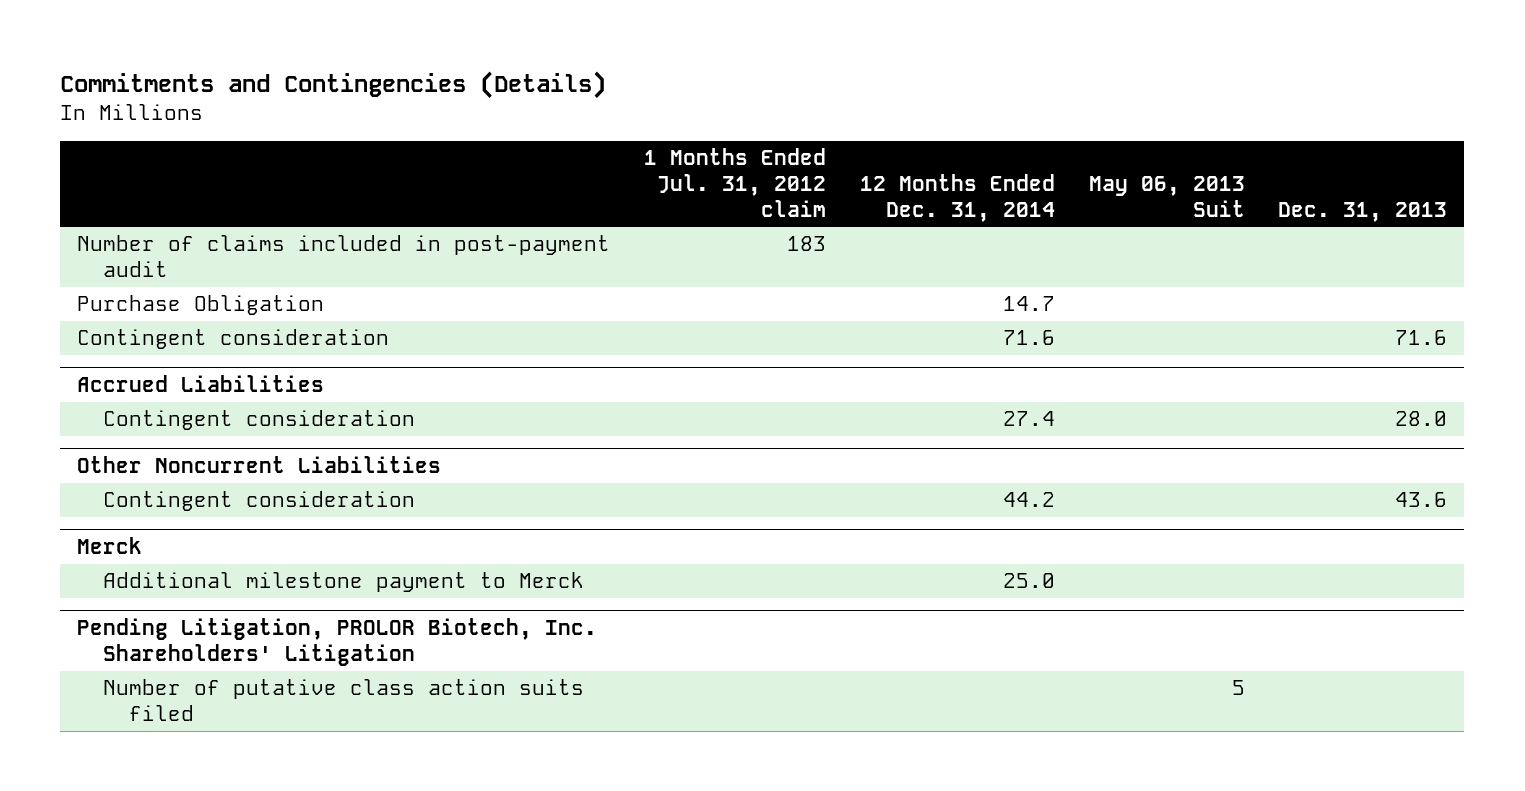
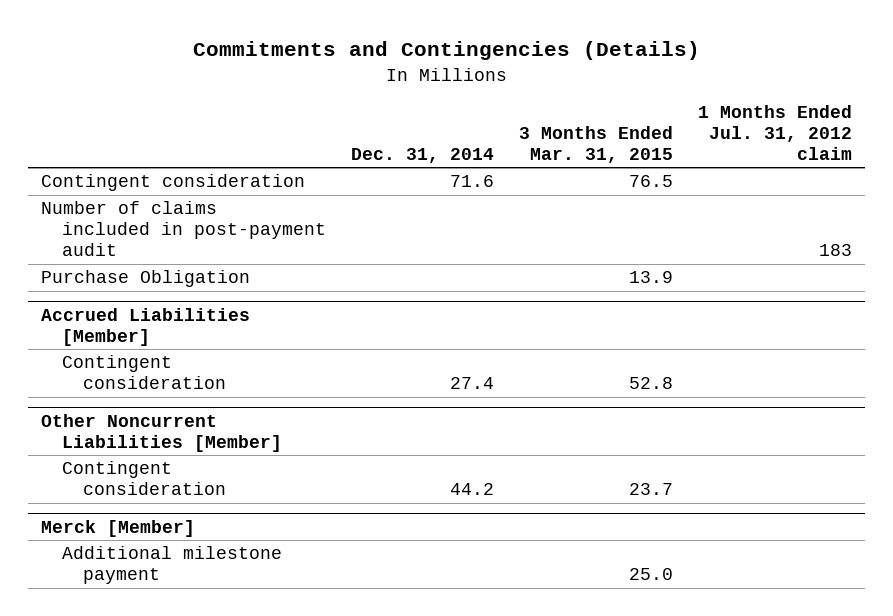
[859,173,1055,222] 12 Months Ended Dec. 31, 2014 -> none
[1088,175,1245,217] May 06, 2013 Suit -> none
[1278,201,1448,222] Dec. 31, 2013 -> none
none -> [350,148,494,164] Dec. 31, 2014
none -> [519,126,674,164] 3 Months Ended Mar. 31, 2015
[77,329,390,350] Contingent consideration -> [40,174,305,192] Contingent consideration
[77,375,325,393] Accrued Liabilities -> [40,307,250,346] Accrued Liabilities [Member]
[77,456,442,474] Other Noncurrent Liabilities -> [40,413,282,452] Other Noncurrent Liabilities [Member]
[77,618,598,667] Pending Litigation, PROLOR Biotech, Inc. Shareholders' Litigation -> none
[103,679,585,722] Number of putative class action suits filed -> none
[77,537,143,555] Merck -> [40,519,195,537] Merck [Member]
[103,572,585,593] Additional milestone payment to Merck -> [61,546,282,585] Additional milestone payment

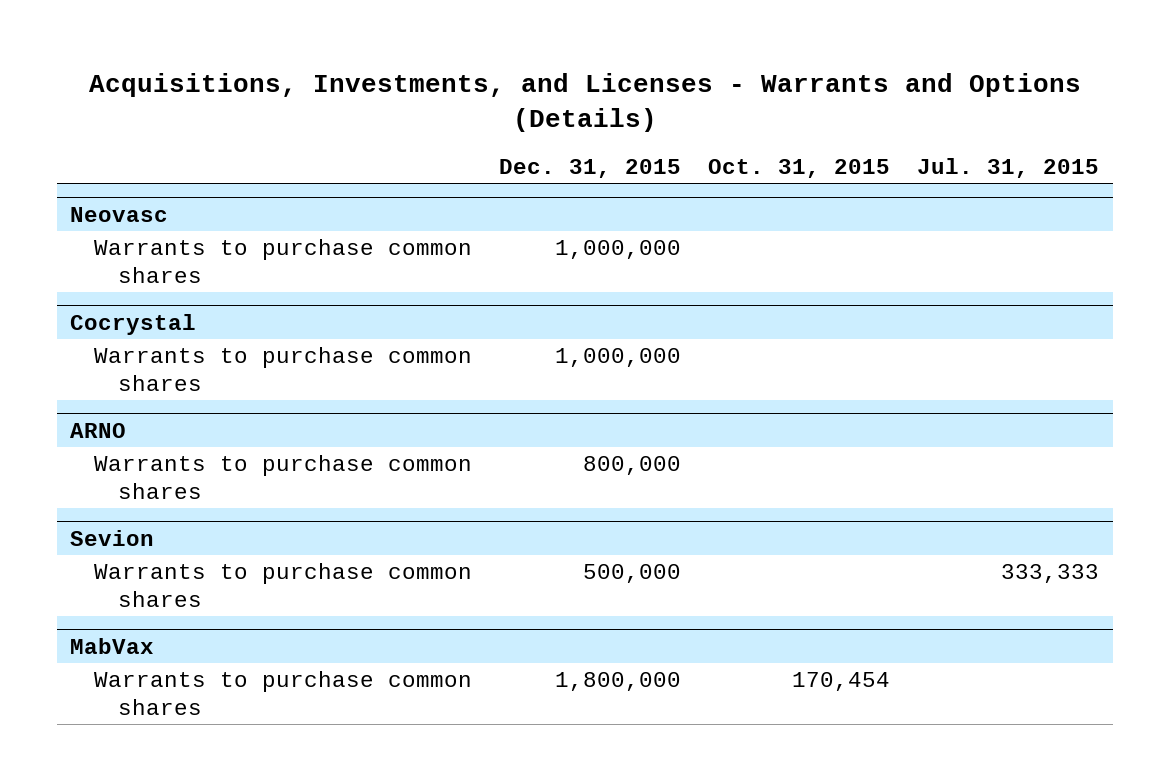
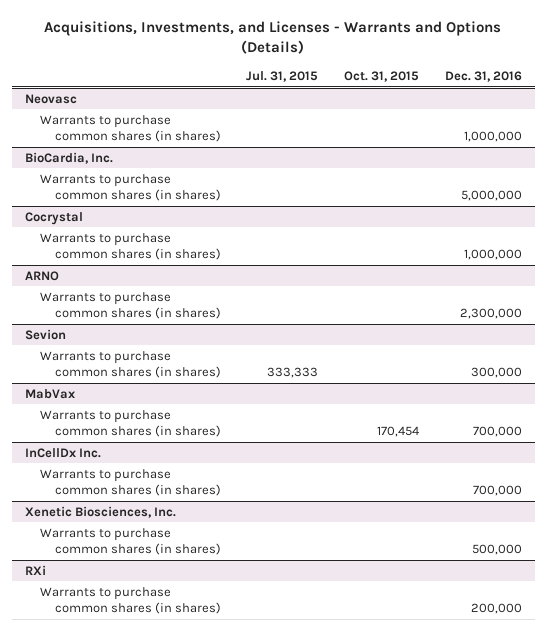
[499,159,682,179] Dec. 31, 2015 -> none
none -> [444,71,522,83] Dec. 31, 2016
[94,239,473,283] Warrants to purchase common shares -> [39,114,221,143] Warrants to purchase common shares (in shares)
none -> [24,151,113,164] BioCardia, Inc.
none -> [39,173,221,202] Warrants to purchase common shares (in shares)
[94,347,473,391] Warrants to purchase common shares -> [39,232,221,261] Warrants to purchase common shares (in shares)
[94,455,473,499] Warrants to purchase common shares -> [39,291,221,320] Warrants to purchase common shares (in shares)
[94,563,473,607] Warrants to purchase common shares -> [39,350,221,379] Warrants to purchase common shares (in shares)
[94,671,473,715] Warrants to purchase common shares -> [39,409,221,438] Warrants to purchase common shares (in shares)
none -> [24,447,101,458] InCellDx Inc.
none -> [39,468,221,497] Warrants to purchase common shares (in shares)
none -> [24,505,176,518] Xenetic Biosciences, Inc.
none -> [39,527,221,556] Warrants to purchase common shares (in shares)
none -> [24,564,46,575] RXi
none -> [39,586,221,615] Warrants to purchase common shares (in shares)

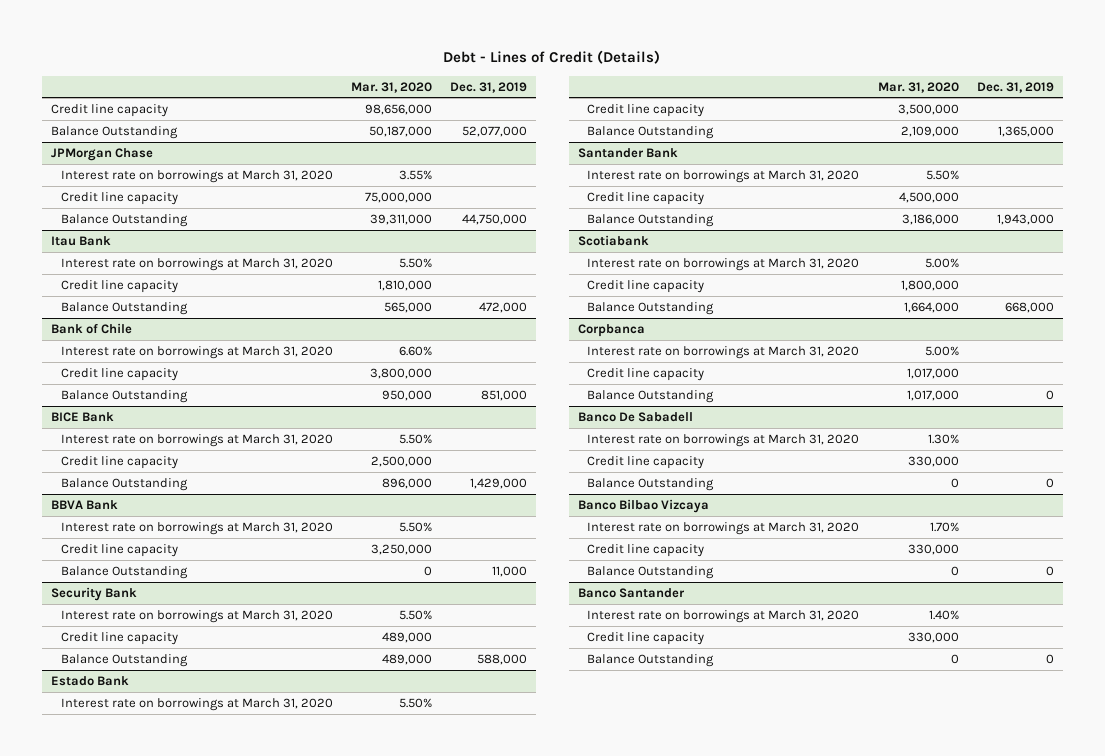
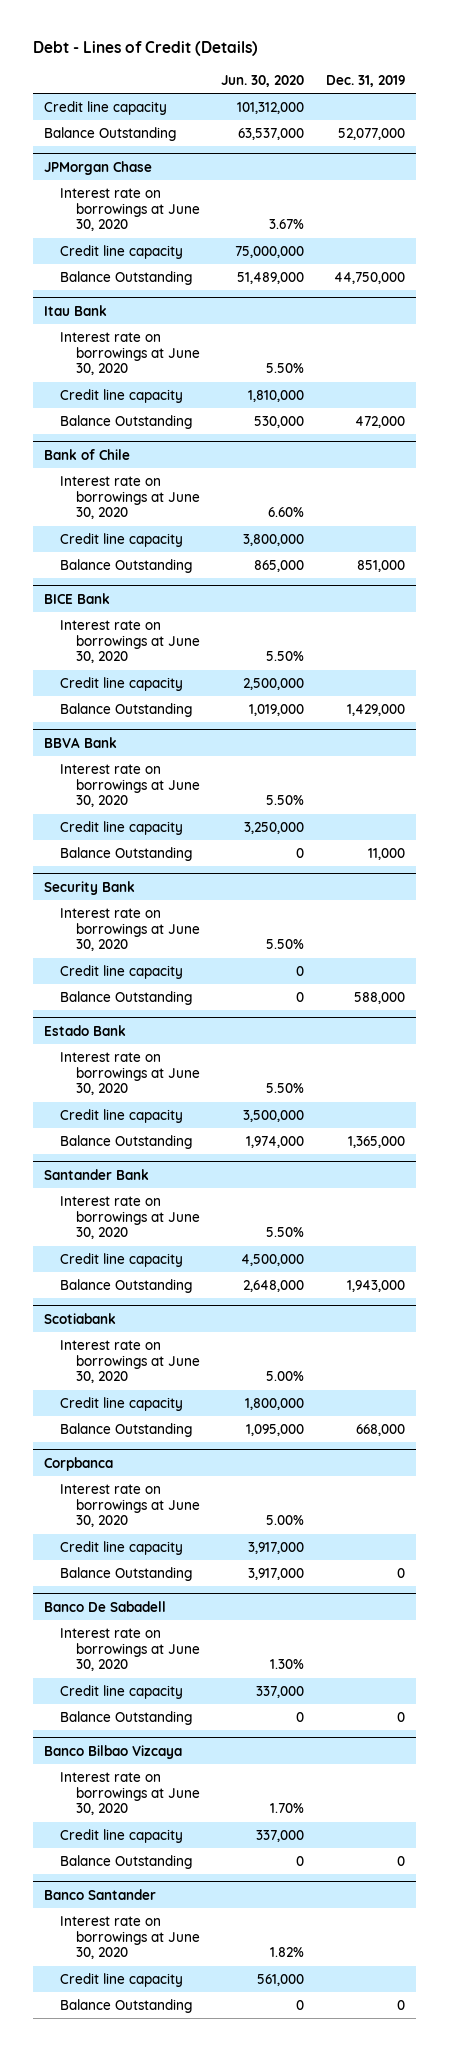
[350,81,432,93] Mar. 31, 2020 -> none
none -> [221,74,305,87] Jun. 30, 2020
[60,170,333,184] Interest rate on borrowings at March 31, 2020 -> [59,187,200,232] Interest rate on borrowings at June 30, 2020
[60,258,333,272] Interest rate on borrowings at March 31, 2020 -> [59,331,200,376] Interest rate on borrowings at June 30, 2020
[60,346,333,360] Interest rate on borrowings at March 31, 2020 -> [59,475,200,520] Interest rate on borrowings at June 30, 2020
[60,434,333,448] Interest rate on borrowings at March 31, 2020 -> [59,619,200,664] Interest rate on borrowings at June 30, 2020
[60,522,333,536] Interest rate on borrowings at March 31, 2020 -> [59,763,200,808] Interest rate on borrowings at June 30, 2020
[60,610,333,624] Interest rate on borrowings at March 31, 2020 -> [59,907,200,952] Interest rate on borrowings at June 30, 2020
[60,698,333,712] Interest rate on borrowings at March 31, 2020 -> [59,1051,200,1096] Interest rate on borrowings at June 30, 2020
[587,170,860,184] Interest rate on borrowings at March 31, 2020 -> [59,1195,200,1240] Interest rate on borrowings at June 30, 2020
[587,258,860,272] Interest rate on borrowings at March 31, 2020 -> [59,1339,200,1384] Interest rate on borrowings at June 30, 2020
[587,346,860,360] Interest rate on borrowings at March 31, 2020 -> [59,1483,200,1528] Interest rate on borrowings at June 30, 2020
[587,434,860,448] Interest rate on borrowings at March 31, 2020 -> [59,1627,200,1672] Interest rate on borrowings at June 30, 2020
[587,522,860,536] Interest rate on borrowings at March 31, 2020 -> [59,1771,200,1816] Interest rate on borrowings at June 30, 2020
[587,610,860,624] Interest rate on borrowings at March 31, 2020 -> [59,1915,200,1960] Interest rate on borrowings at June 30, 2020

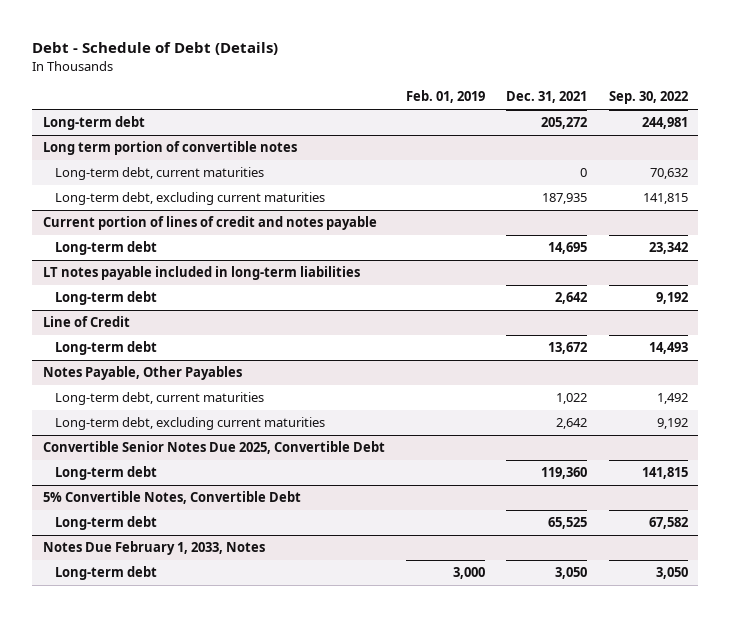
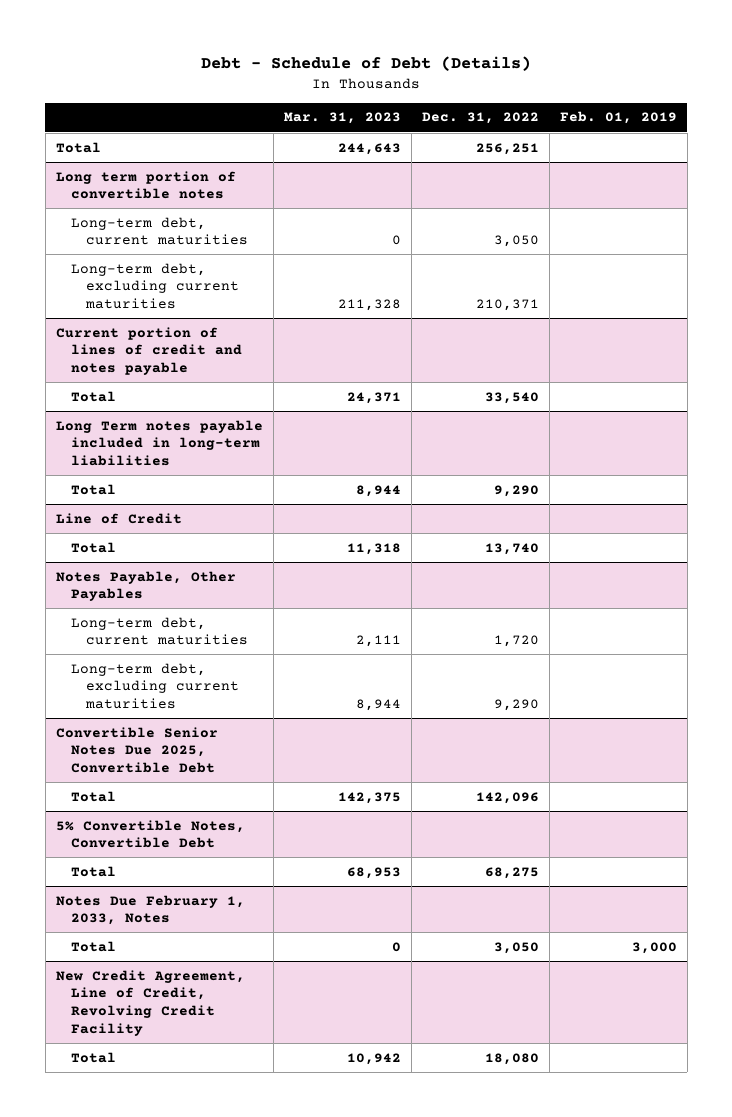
[506,91,588,104] Dec. 31, 2021 -> none
[608,91,688,105] Sep. 30, 2022 -> none
none -> [283,112,401,125] Mar. 31, 2023
none -> [421,112,539,125] Dec. 31, 2022
[42,116,145,131] Long-term debt -> [55,141,101,153] Total
[54,241,157,256] Long-term debt -> [71,390,117,402] Total
[42,266,360,281] LT notes payable included in long-term liabilities -> [55,419,263,466] Long Term notes payable included in long-term liabilities
[54,291,157,306] Long-term debt -> [71,483,117,495] Total
[54,341,157,356] Long-term debt -> [71,541,117,553] Total
[54,466,157,481] Long-term debt -> [71,790,117,802] Total
[54,516,157,531] Long-term debt -> [71,865,117,877] Total
[54,566,157,581] Long-term debt -> [71,940,117,952] Total
none -> [55,969,245,1036] New Credit Agreement, Line of Credit, Revolving Credit Facility
none -> [71,1051,117,1063] Total

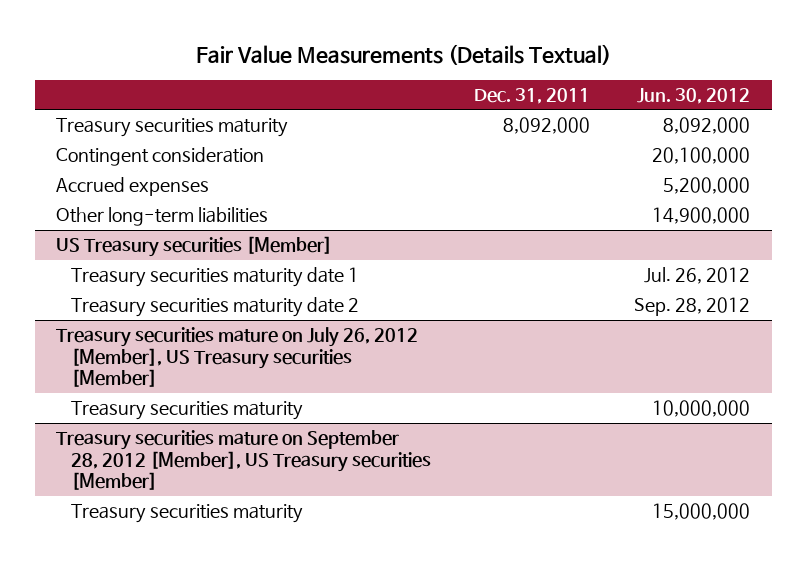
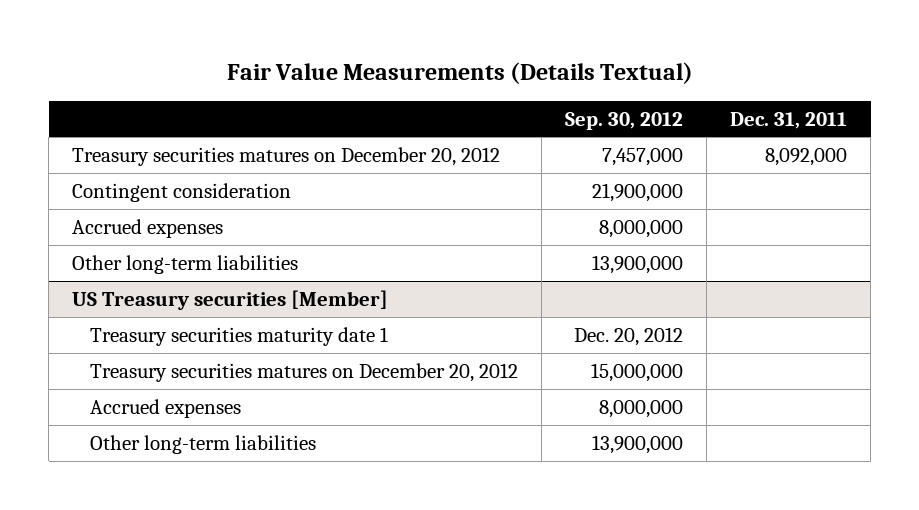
[636,87,750,104] Jun. 30, 2012 -> none
none -> [565,111,684,130] Sep. 30, 2012
[56,118,289,138] Treasury securities maturity -> [72,146,501,166] Treasury securities matures on December 20, 2012
[70,297,359,318] Treasury securities maturity date 2 -> none
[56,327,419,388] Treasury securities mature on July 26, 2012 [Member], US Treasury securities [Member] -> none
[70,401,303,421] Treasury securities maturity -> none
[56,430,431,491] Treasury securities mature on September 28, 2012 [Member], US Treasury securities [Member] -> none
[70,504,303,524] Treasury securities maturity -> none
none -> [90,362,519,382] Treasury securities matures on December 20, 2012
none -> [90,398,242,418] Accrued expenses
none -> [90,434,317,454] Other long-term liabilities

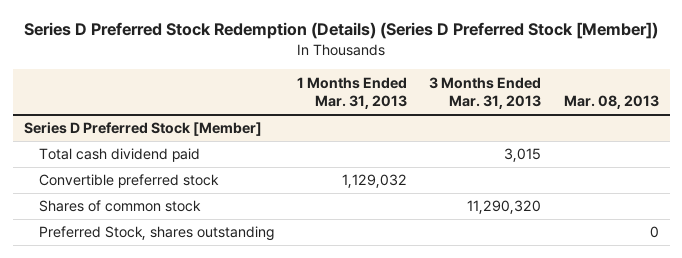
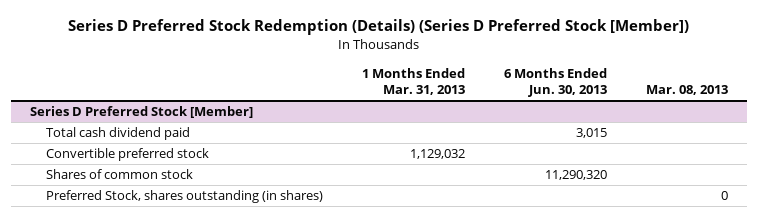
[429,76,542,110] 3 Months Ended Mar. 31, 2013 -> none
none -> [503,67,607,98] 6 Months Ended Jun. 30, 2013
[39,226,275,242] Preferred Stock, shares outstanding -> [45,190,323,204] Preferred Stock, shares outstanding (in shares)

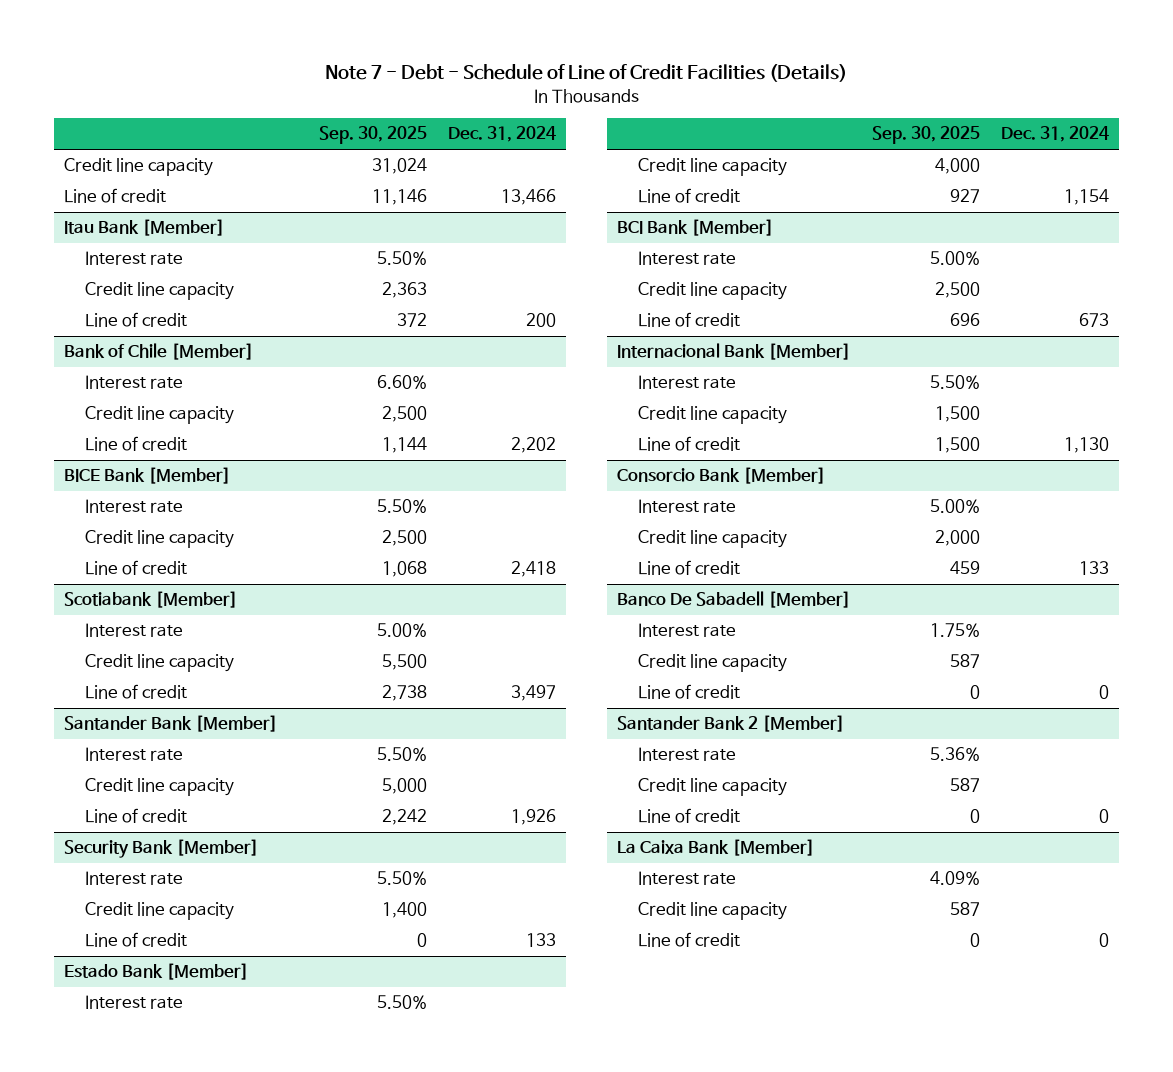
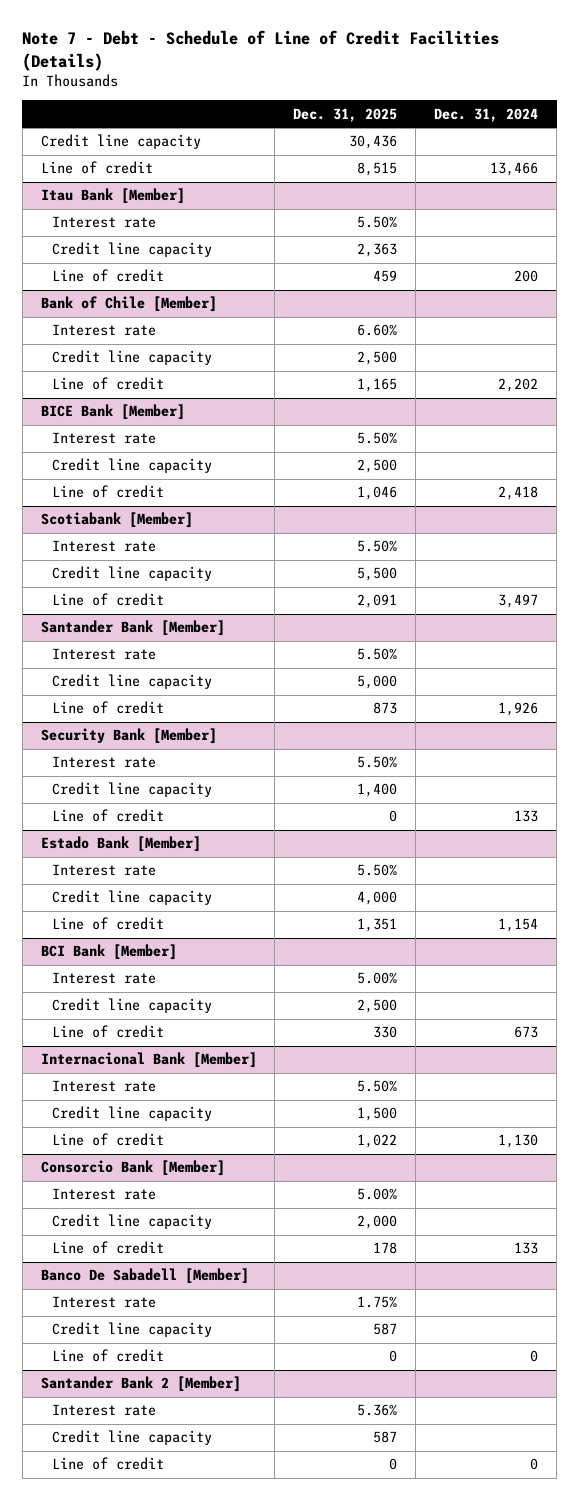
[318,126,427,145] Sep. 30, 2025 -> none
none -> [293,107,398,122] Dec. 31, 2025
[617,839,816,857] La Caixa Bank [Member] -> none
[638,871,737,886] Interest rate -> none
[638,902,788,921] Credit line capacity -> none
[638,932,741,948] Line of credit -> none

